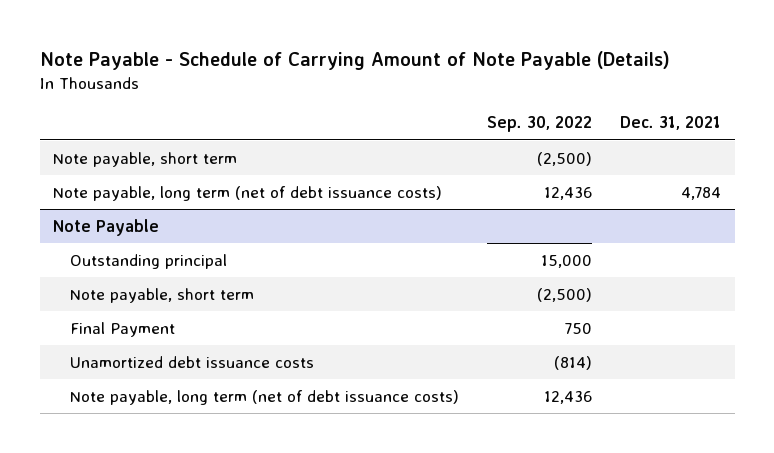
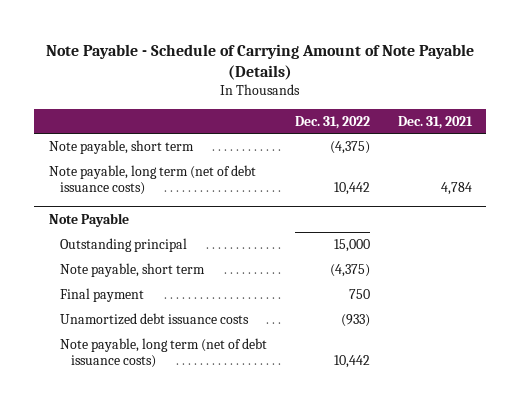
[487,116,593,133] Sep. 30, 2022 -> none
none -> [294,115,370,129] Dec. 31, 2022
[70,321,176,337] Final Payment -> [59,287,144,302] Final payment

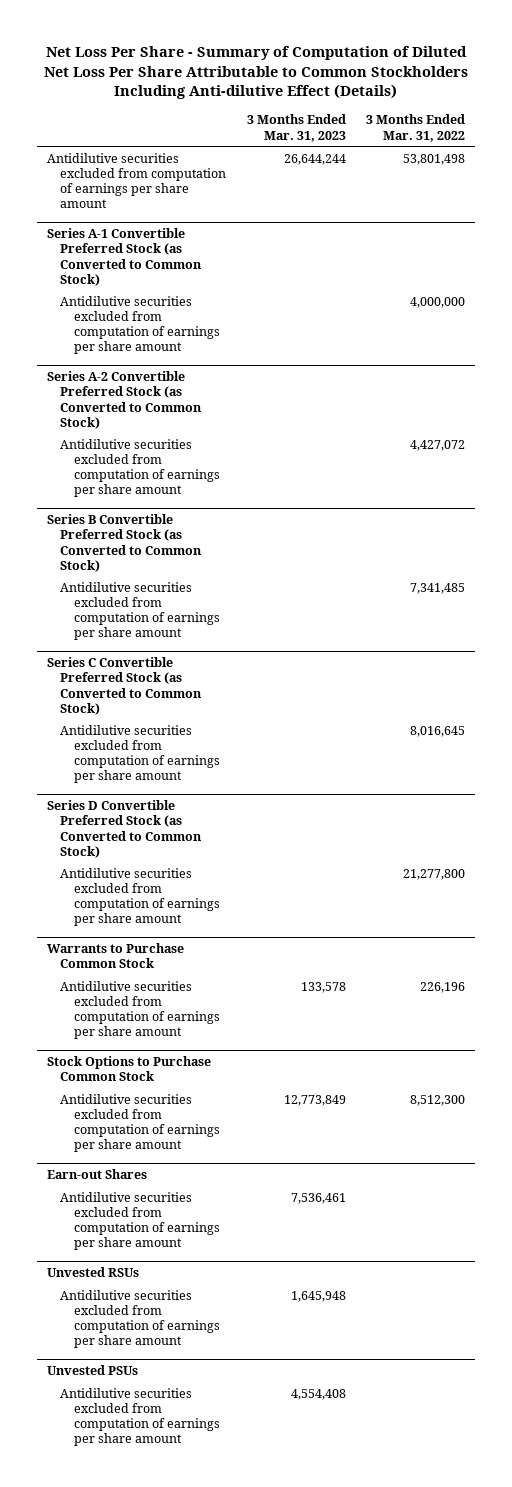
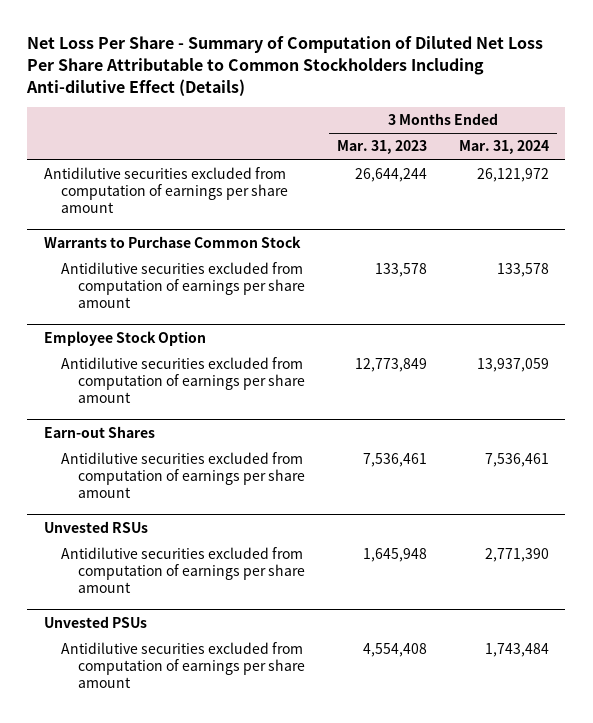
[365,114,465,142] 3 Months Ended Mar. 31, 2022 -> none
none -> [459,140,550,155] Mar. 31, 2024
[47,228,203,287] Series A-1 Convertible Preferred Stock (as Converted to Common Stock) -> none
[60,295,220,355] Antidilutive securities excluded from computation of earnings per share amount -> none
[47,371,203,430] Series A-2 Convertible Preferred Stock (as Converted to Common Stock) -> none
[60,438,220,498] Antidilutive securities excluded from computation of earnings per share amount -> none
[47,514,203,573] Series B Convertible Preferred Stock (as Converted to Common Stock) -> none
[60,581,220,641] Antidilutive securities excluded from computation of earnings per share amount -> none
[47,657,203,716] Series C Convertible Preferred Stock (as Converted to Common Stock) -> none
[60,724,220,784] Antidilutive securities excluded from computation of earnings per share amount -> none
[47,800,203,859] Series D Convertible Preferred Stock (as Converted to Common Stock) -> none
[60,867,220,927] Antidilutive securities excluded from computation of earnings per share amount -> none
[47,1056,212,1082] Stock Options to Purchase Common Stock -> [43,330,206,346] Employee Stock Option

